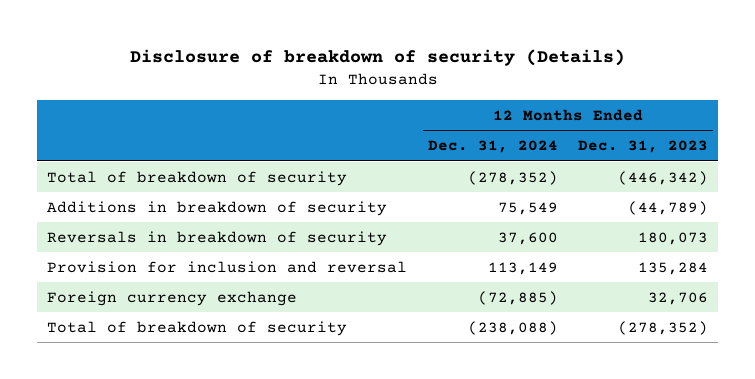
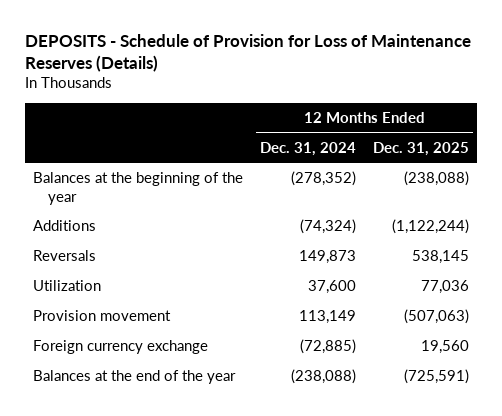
[129,49,625,67] Disclosure of breakdown of security (Details) -> [24,34,471,73] DEPOSITS - Schedule of Provision for Loss of Maintenance Reserves (Details)
[578,140,709,154] Dec. 31, 2023 -> none
none -> [372,141,469,156] Dec. 31, 2025
[47,170,348,186] Total of breakdown of security -> [33,172,244,205] Balances at the beginning of the year
[47,200,388,216] Additions in breakdown of security -> [33,220,97,232] Additions
[497,201,558,215] 75,549 -> [300,219,357,235] (74,324)
none -> [33,250,97,262] Reversals
[47,230,388,246] Reversals in breakdown of security -> [33,280,102,292] Utilization
[47,260,408,273] Provision for inclusion and reversal -> [33,310,172,322] Provision movement
[47,320,348,336] Total of breakdown of security -> [33,370,237,385] Balances at the end of the year

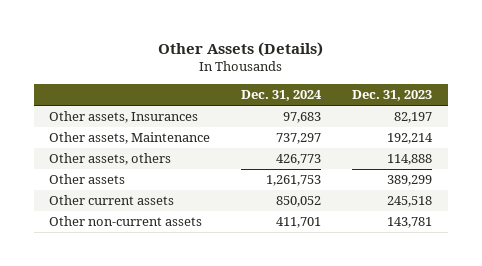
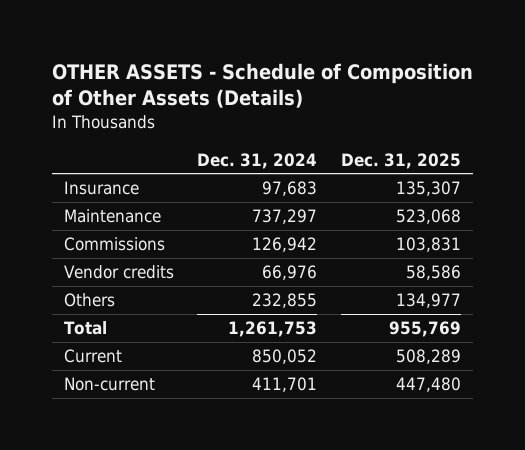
[157,42,323,58] Other Assets (Details) -> [51,62,473,109] OTHER ASSETS - Schedule of Composition of Other Assets (Details)
[352,90,433,102] Dec. 31, 2023 -> none
none -> [341,152,462,169] Dec. 31, 2025
[49,111,199,124] Other assets, Insurances -> [63,181,139,196] Insurance
[49,132,211,145] Other assets, Maintenance -> [63,209,161,224] Maintenance
none -> [63,237,165,252] Commissions
none -> [63,265,174,280] Vendor credits
[49,153,172,166] Other assets, others -> [63,293,115,308] Others
[276,154,322,166] 426,773 -> [252,293,318,309] 232,855
[49,174,126,185] Other assets -> [63,321,107,336] Total
[49,195,175,206] Other current assets -> [63,349,122,364] Current
[49,216,203,227] Other non-current assets -> [63,377,155,392] Non-current

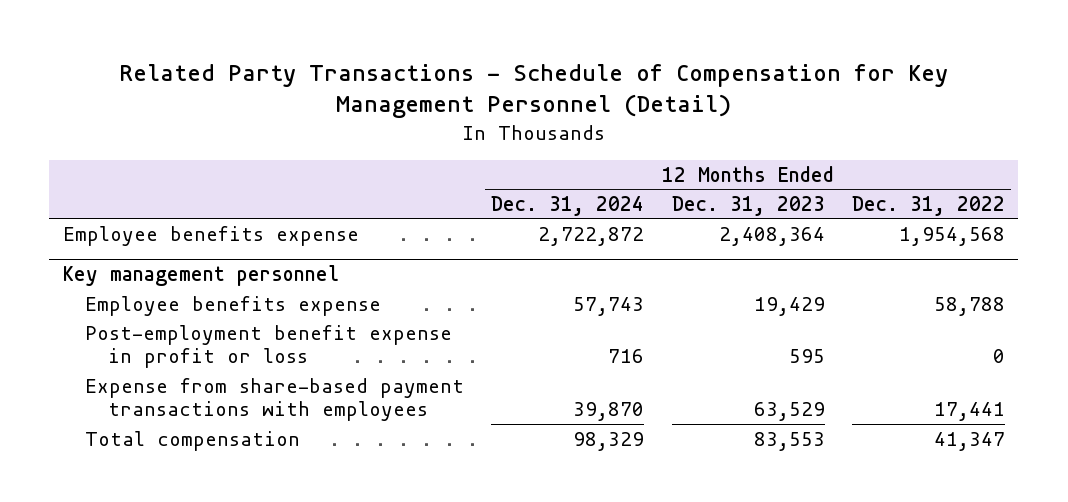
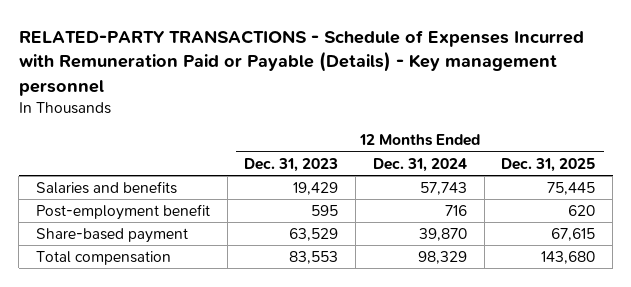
[118,63,948,119] Related Party Transactions - Schedule of Compensation for Key Management Personnel (Detail) -> [18,29,584,96] RELATED-PARTY TRANSACTIONS - Schedule of Expenses Incurred with Remuneration Paid or Payable (Details) - Key management personnel
[851,195,1005,216] Dec. 31, 2022 -> none
none -> [501,157,596,172] Dec. 31, 2025
[62,225,359,246] Employee benefits expense -> none
[62,265,339,287] Key management personnel -> none
[85,295,382,316] Employee benefits expense -> [35,180,177,194] Salaries and benefits
[85,324,453,369] Post-employment benefit expense in profit or loss -> [35,203,210,220] Post-employment benefit
[85,377,465,422] Expense from share-based payment transactions with employees -> [35,227,188,243] Share-based payment

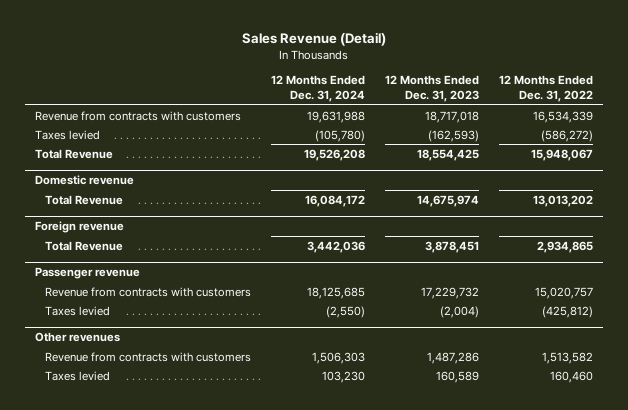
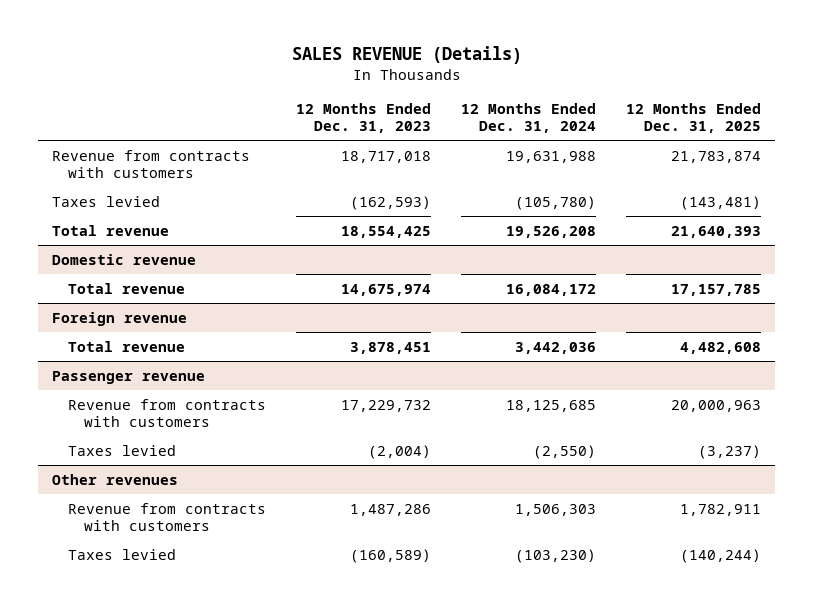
[242,32,387,47] Sales Revenue (Detail) -> [291,46,522,65] SALES REVENUE (Details)
[499,75,594,103] 12 Months Ended Dec. 31, 2022 -> none
none -> [625,103,761,134] 12 Months Ended Dec. 31, 2025
[35,148,114,159] Total Revenue -> [52,224,170,236] Total revenue
[45,194,124,205] Total Revenue -> [68,282,186,294] Total revenue
[45,240,124,251] Total Revenue -> [68,340,186,352] Total revenue
[322,370,366,383] 103,230 -> [514,548,596,563] (103,230)
[436,370,480,383] 160,589 -> [349,548,431,563] (160,589)

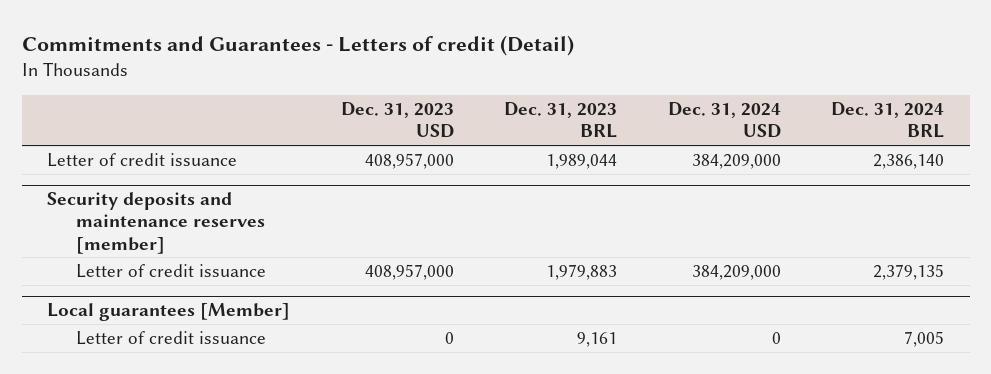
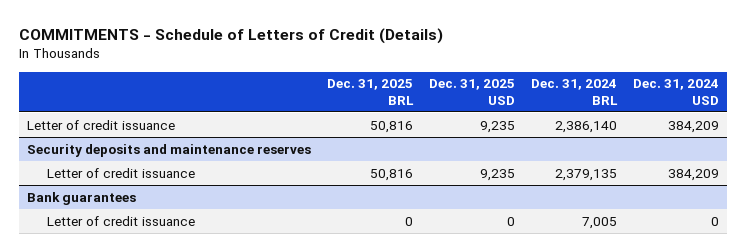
[21,34,574,56] Commitments and Guarantees - Letters of credit (Detail) -> [19,28,444,45] COMMITMENTS - Schedule of Letters of Credit (Details)
[340,102,454,139] Dec. 31, 2023 USD -> none
[504,102,618,139] Dec. 31, 2023 BRL -> none
none -> [327,79,415,105] Dec. 31, 2025 BRL
none -> [429,79,516,105] Dec. 31, 2025 USD
[691,153,781,169] 384,209,000 -> [667,120,719,133] 384,209
[46,192,266,254] Security deposits and maintenance reserves [member] -> [27,143,312,157] Security deposits and maintenance reserves
[691,264,781,280] 384,209,000 -> [667,168,719,181] 384,209
[46,303,290,322] Local guarantees [Member] -> [27,191,137,205] Bank guarantees

